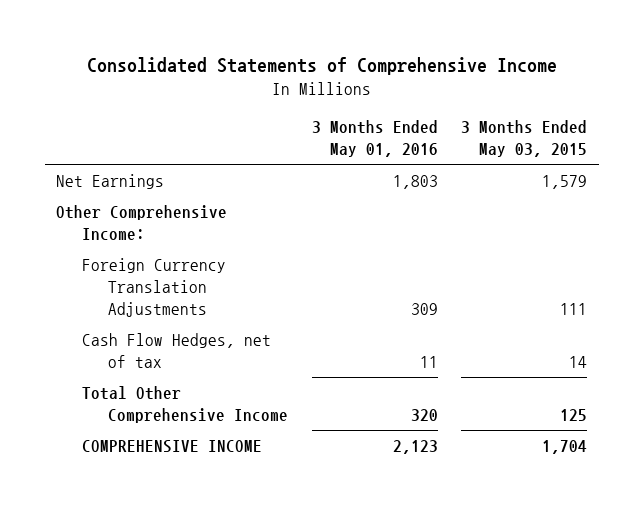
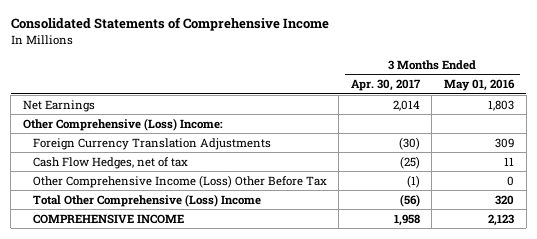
[461,120,588,158] 3 Months Ended May 03, 2015 -> none
none -> [350,79,421,92] Apr. 30, 2017
[56,204,228,241] Other Comprehensive Income: -> [22,117,223,131] Other Comprehensive (Loss) Income:
none -> [32,174,327,188] Other Comprehensive Income (Loss) Other Before Tax
[82,385,288,423] Total Other Comprehensive Income -> [32,193,261,207] Total Other Comprehensive (Loss) Income

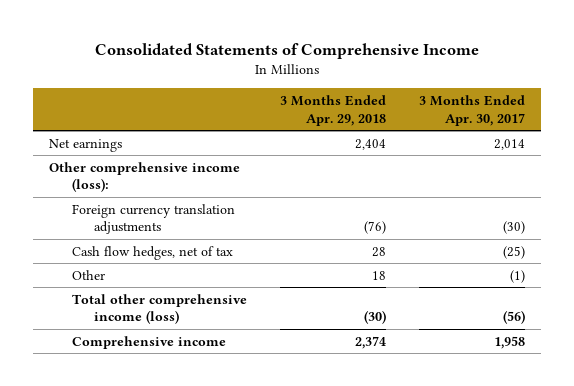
[443,79,515,92] May 01, 2016 -> none
none -> [279,95,386,126] 3 Months Ended Apr. 29, 2018
[22,99,95,112] Net Earnings -> [49,138,123,152] Net earnings
[22,117,223,131] Other Comprehensive (Loss) Income: -> [49,161,241,193] Other comprehensive income (loss):
[32,137,271,150] Foreign Currency Translation Adjustments -> [71,203,235,235] Foreign currency translation adjustments
[32,156,188,169] Cash Flow Hedges, net of tax -> [71,245,233,260] Cash flow hedges, net of tax
[32,174,327,188] Other Comprehensive Income (Loss) Other Before Tax -> [71,269,105,280] Other
[32,193,261,207] Total Other Comprehensive (Loss) Income -> [71,293,247,325] Total other comprehensive income (loss)
[32,213,184,224] COMPREHENSIVE INCOME -> [71,335,226,349] Comprehensive income

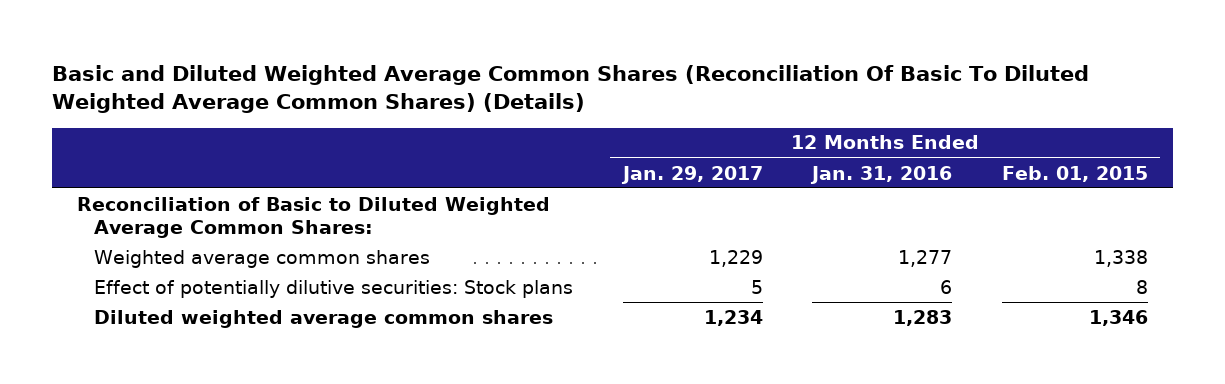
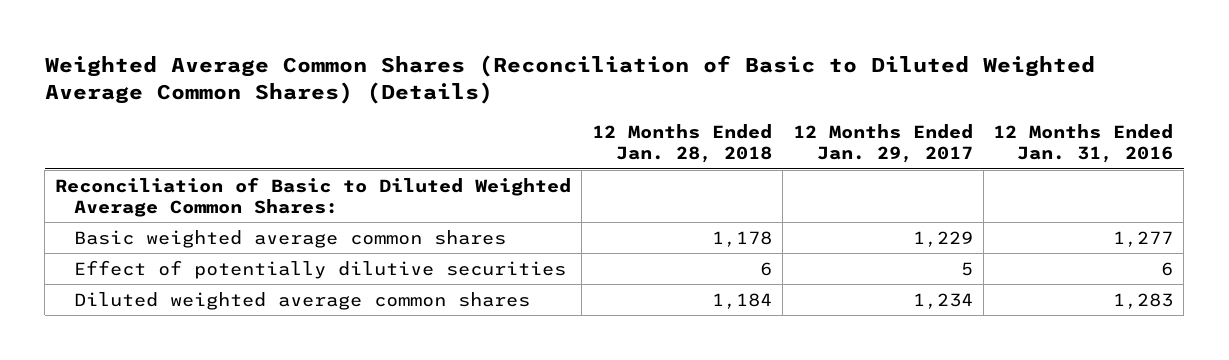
[52,64,1090,114] Basic and Diluted Weighted Average Common Shares (Reconciliation Of Basic To Diluted Weighted Average Common Shares) (Details) -> [44,54,1095,104] Weighted Average Common Shares (Reconciliation of Basic to Diluted Weighted Average Common Shares) (Details)
[1001,165,1148,182] Feb. 01, 2015 -> none
none -> [591,123,772,164] 12 Months Ended Jan. 28, 2018
[94,249,431,268] Weighted average common shares -> [74,229,507,248] Basic weighted average common shares
[94,279,574,298] Effect of potentially dilutive securities: Stock plans -> [74,259,567,279] Effect of potentially dilutive securities

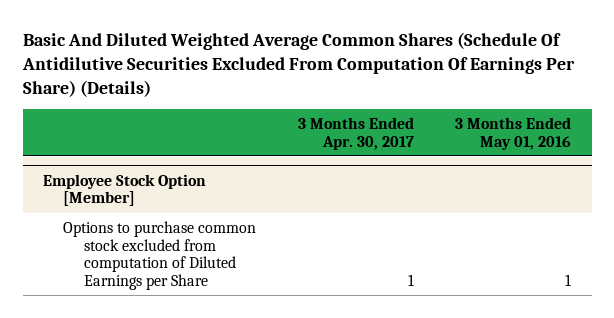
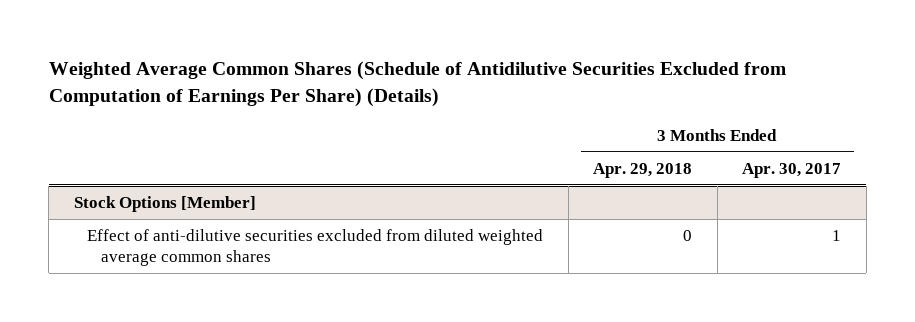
[21,32,575,97] Basic And Diluted Weighted Average Common Shares (Schedule Of Antidilutive Securities Excluded From Computation Of Earnings Per Share) (Details) -> [48,61,786,107] Weighted Average Common Shares (Schedule of Antidilutive Securities Excluded from Computation of Earnings Per Share) (Details)
[455,116,572,150] 3 Months Ended May 01, 2016 -> none
none -> [593,162,693,178] Apr. 29, 2018
[43,173,207,207] Employee Stock Option [Member] -> [73,195,256,212] Stock Options [Member]
[63,220,257,291] Options to purchase common stock excluded from computation of Diluted Earnings per Share -> [87,228,544,267] Effect of anti-dilutive securities excluded from diluted weighted average common shares

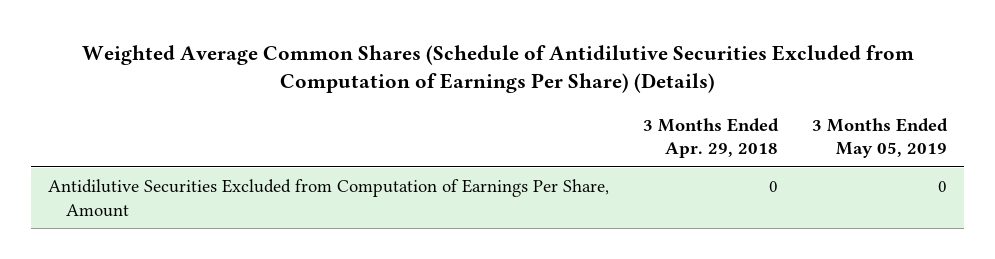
[742,162,842,178] Apr. 30, 2017 -> none
none -> [812,117,949,159] 3 Months Ended May 05, 2019
[73,195,256,212] Stock Options [Member] -> none
[87,228,544,267] Effect of anti-dilutive securities excluded from diluted weighted average common shares -> [48,179,610,217] Antidilutive Securities Excluded from Computation of Earnings Per Share, Amount

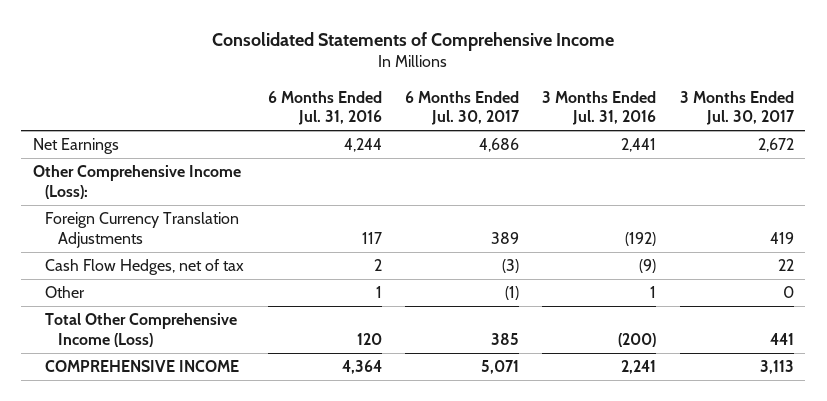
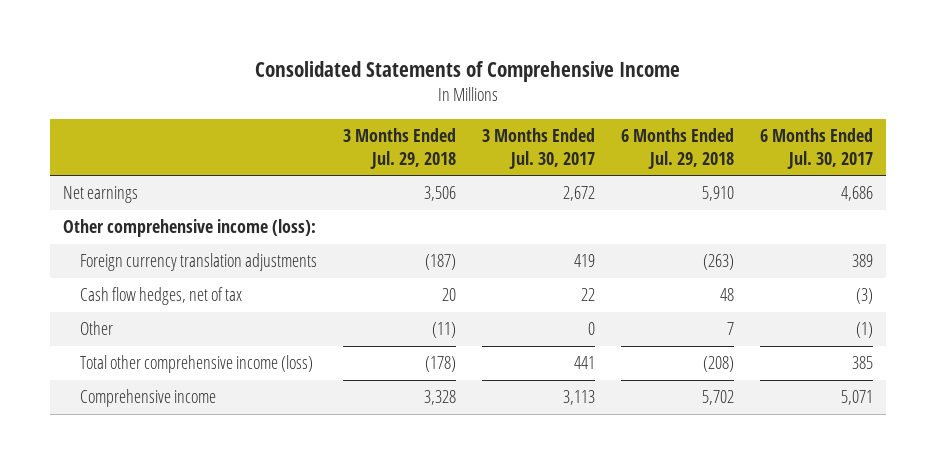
[267,90,382,126] 6 Months Ended Jul. 31, 2016 -> none
[542,90,657,126] 3 Months Ended Jul. 31, 2016 -> none
none -> [342,128,456,169] 3 Months Ended Jul. 29, 2018
none -> [620,128,734,169] 6 Months Ended Jul. 29, 2018
[33,138,120,155] Net Earnings -> [63,186,139,204] Net earnings
[33,165,242,199] Other Comprehensive Income (Loss): -> [63,219,317,238] Other comprehensive income (loss):
[45,212,240,248] Foreign Currency Translation Adjustments -> [79,253,317,272] Foreign currency translation adjustments
[45,259,245,276] Cash Flow Hedges, net of tax -> [79,287,242,306] Cash flow hedges, net of tax
[45,313,238,347] Total Other Comprehensive Income (Loss) -> [79,355,313,374] Total other comprehensive income (loss)
[45,360,240,373] COMPREHENSIVE INCOME -> [79,389,216,408] Comprehensive income

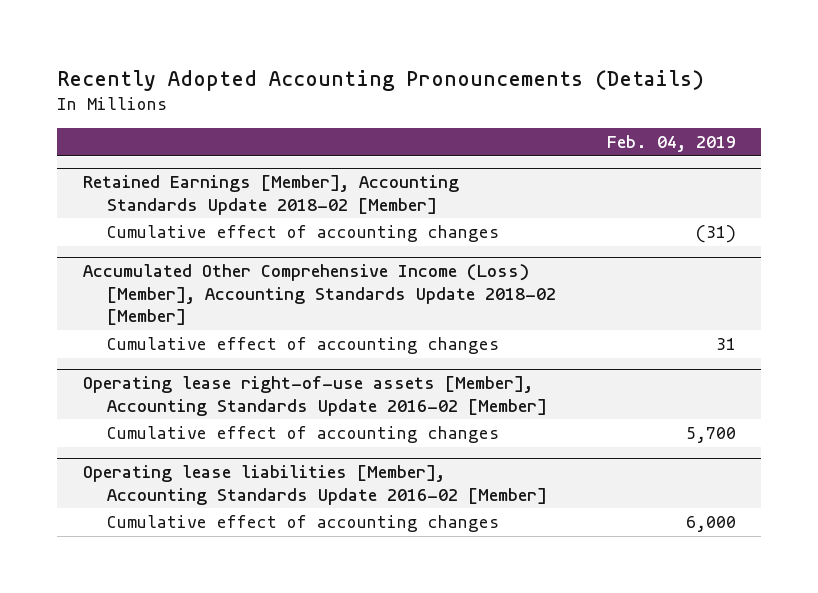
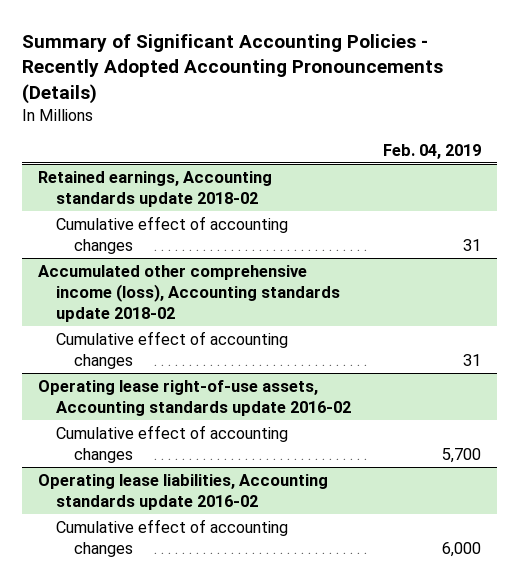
[57,69,705,91] Recently Adopted Accounting Pronouncements (Details) -> [22,33,444,104] Summary of Significant Accounting Policies - Recently Adopted Accounting Pronouncements (Details)
[106,225,499,243] Cumulative effect of accounting changes -> none
[82,264,556,326] Accumulated Other Comprehensive Income (Loss) [Member], Accounting Standards Update 2018-02 [Member] -> none
[82,175,459,215] Retained Earnings [Member], Accounting Standards Update 2018-02 [Member] -> [38,170,273,207] Retained earnings, Accounting standards update 2018-02
none -> [38,264,340,322] Accumulated other comprehensive income (loss), Accounting standards update 2018-02
none -> [55,330,288,369] Cumulative effect of accounting changes
[82,376,547,416] Operating lease right-of-use assets [Member], Accounting Standards Update 2016-02 [Member] -> [38,379,351,416] Operating lease right-of-use assets, Accounting standards update 2016-02
[82,465,547,505] Operating lease liabilities [Member], Accounting Standards Update 2016-02 [Member] -> [38,473,329,510] Operating lease liabilities, Accounting standards update 2016-02

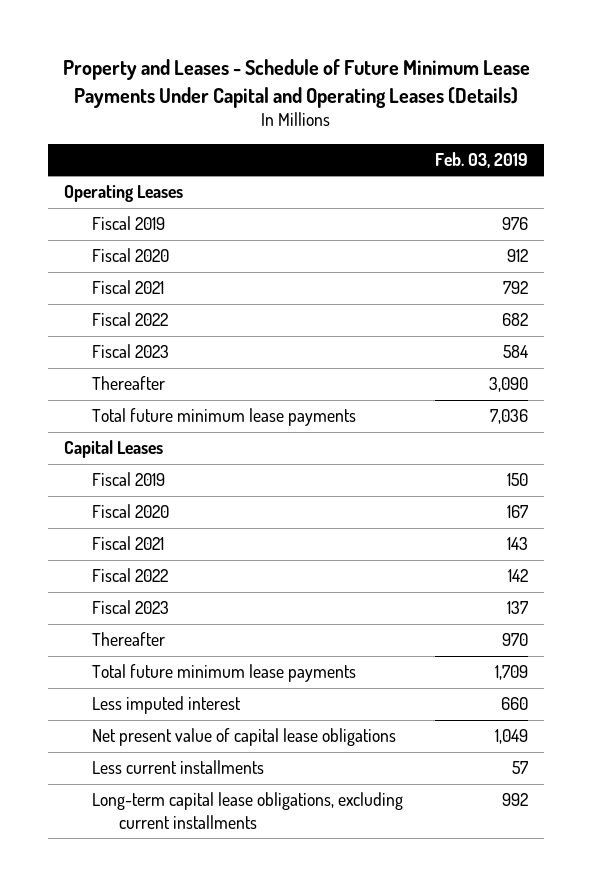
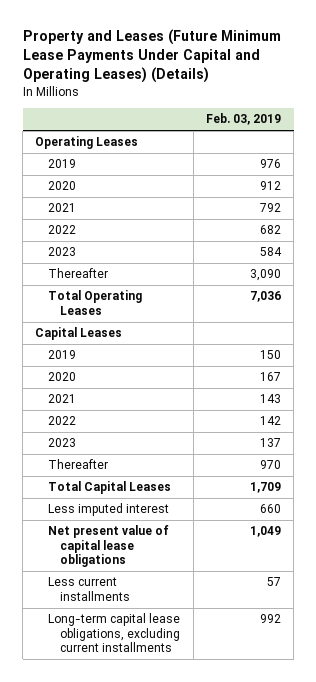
[62,59,530,108] Property and Leases - Schedule of Future Minimum Lease Payments Under Capital and Operating Leases (Details) -> [22,29,281,84] Property and Leases (Future Minimum Lease Payments Under Capital and Operating Leases) (Details)
[91,216,165,231] Fiscal 2019 -> [47,159,76,169] 2019
[91,248,169,263] Fiscal 2020 -> [47,181,76,191] 2020
[91,280,164,295] Fiscal 2021 -> [47,203,76,213] 2021
[91,312,168,327] Fiscal 2022 -> [47,225,76,235] 2022
[91,344,169,359] Fiscal 2023 -> [47,247,76,257] 2023
[91,408,356,427] Total future minimum lease payments -> [47,290,142,315] Total Operating Leases
[91,472,165,487] Fiscal 2019 -> [47,350,76,360] 2019
[91,504,169,519] Fiscal 2020 -> [47,372,76,382] 2020
[91,536,164,551] Fiscal 2021 -> [47,394,76,404] 2021
[91,568,168,583] Fiscal 2022 -> [47,416,76,426] 2022
[91,600,169,615] Fiscal 2023 -> [47,438,76,448] 2023
[91,664,356,683] Total future minimum lease payments -> [47,481,171,495] Total Capital Leases

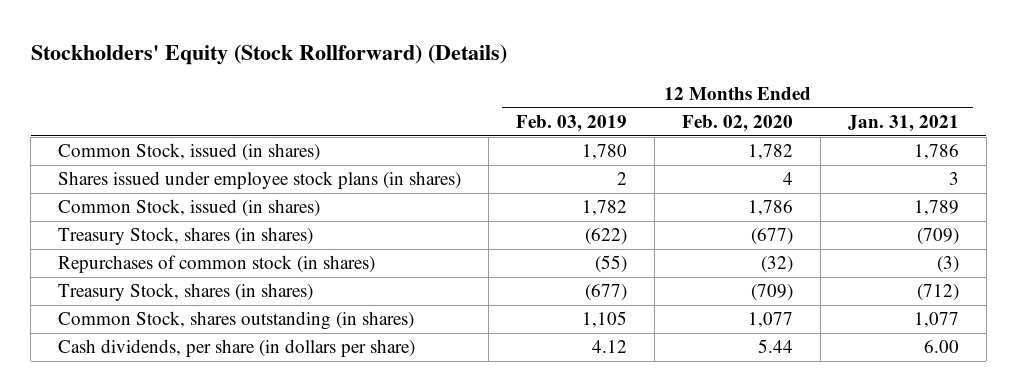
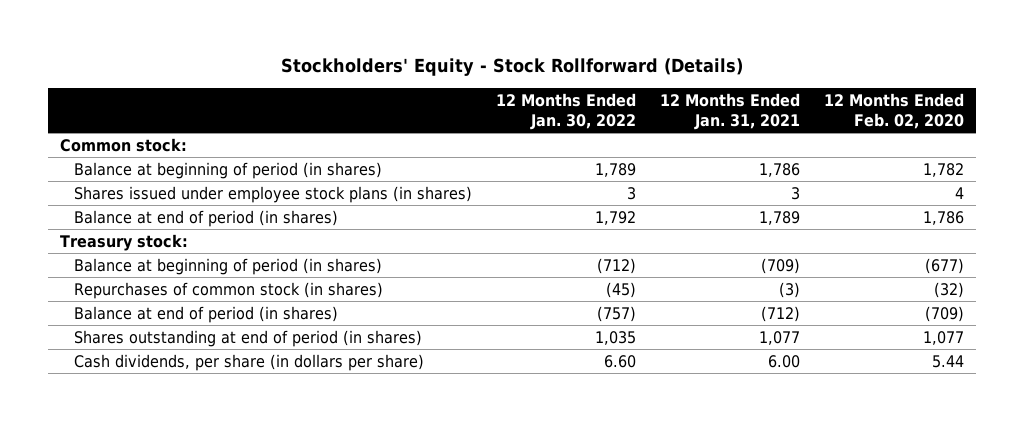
[30,44,507,66] Stockholders' Equity (Stock Rollforward) (Details) -> [281,58,744,77] Stockholders' Equity - Stock Rollforward (Details)
[516,114,628,132] Feb. 03, 2019 -> none
none -> [496,92,637,130] 12 Months Ended Jan. 30, 2022
none -> [60,137,188,152] Common stock:
[58,143,321,162] Common Stock, issued (in shares) -> [74,161,383,179] Balance at beginning of period (in shares)
[58,199,321,218] Common Stock, issued (in shares) -> [74,209,339,227] Balance at end of period (in shares)
none -> [60,233,189,251] Treasury stock:
[58,227,314,246] Treasury Stock, shares (in shares) -> [74,257,383,275] Balance at beginning of period (in shares)
[58,283,314,302] Treasury Stock, shares (in shares) -> [74,305,339,323] Balance at end of period (in shares)
[58,311,415,331] Common Stock, shares outstanding (in shares) -> [74,329,423,347] Shares outstanding at end of period (in shares)

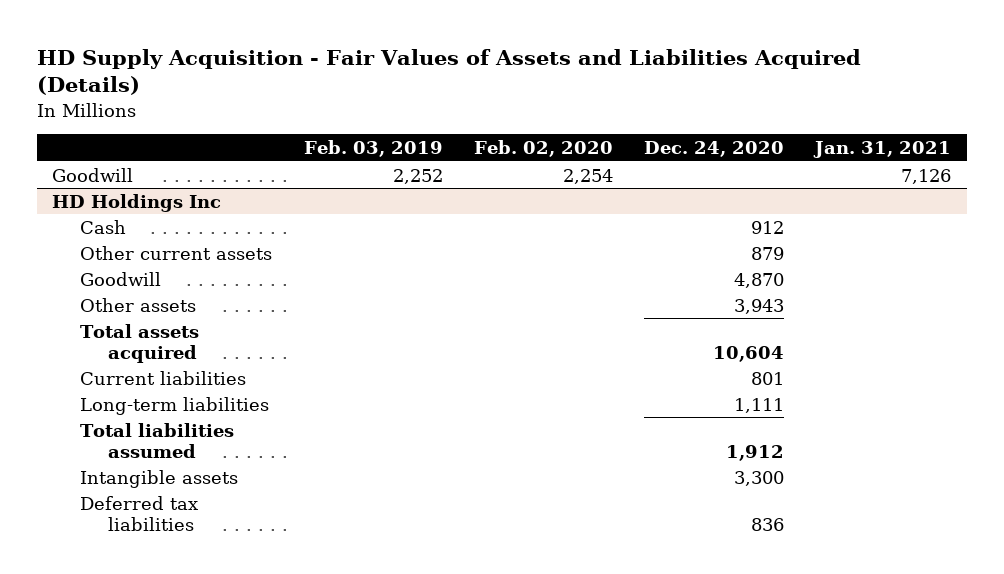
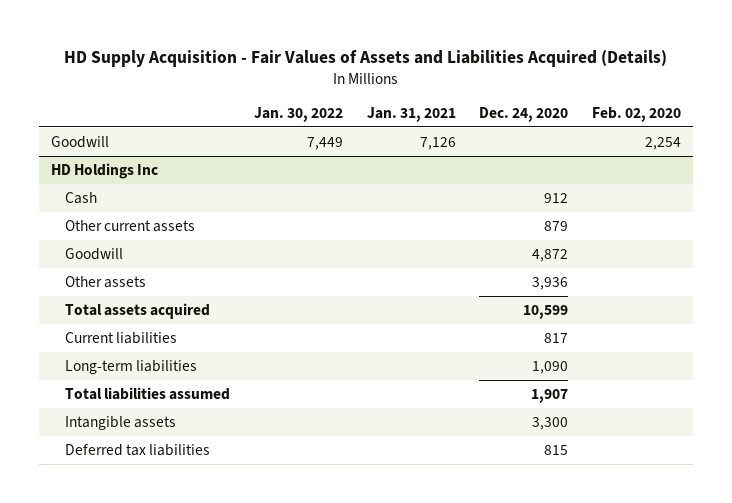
[303,140,443,158] Feb. 03, 2019 -> none
none -> [253,106,343,122] Jan. 30, 2022
[734,272,785,288] 4,870 -> [532,248,569,262] 4,872
[734,298,785,314] 3,943 -> [532,276,569,290] 3,936
[713,345,785,362] 10,604 -> [523,304,569,319] 10,599
[751,371,785,385] 801 -> [544,332,569,343] 817
[734,397,785,413] 1,111 -> [532,360,569,374] 1,090
[726,444,785,461] 1,912 -> [531,388,569,403] 1,907
[751,517,785,531] 836 -> [544,444,569,455] 815

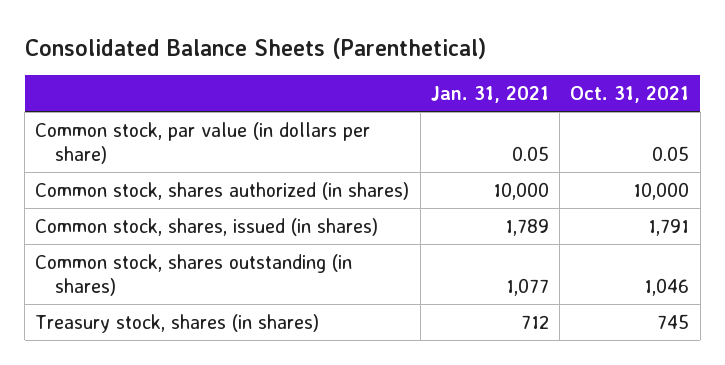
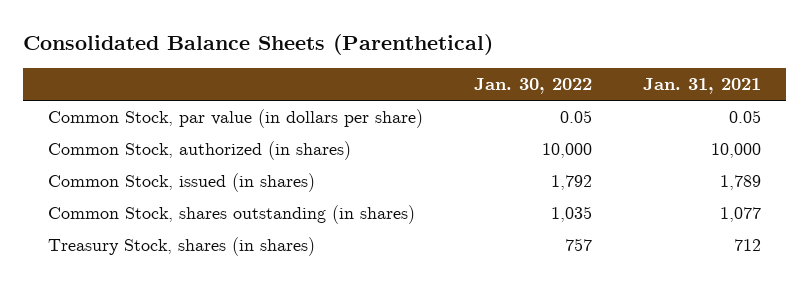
[570,86,690,104] Oct. 31, 2021 -> none
none -> [473,78,592,95] Jan. 30, 2022
[35,121,371,164] Common stock, par value (in dollars per share) -> [48,109,424,129] Common Stock, par value (in dollars per share)
[35,181,410,200] Common stock, shares authorized (in shares) -> [48,141,352,161] Common Stock, authorized (in shares)
[35,217,379,236] Common stock, shares, issued (in shares) -> [48,173,316,193] Common Stock, issued (in shares)
[35,253,353,296] Common stock, shares outstanding (in shares) -> [48,205,416,225] Common Stock, shares outstanding (in shares)
[35,313,320,333] Treasury stock, shares (in shares) -> [48,237,316,257] Treasury Stock, shares (in shares)

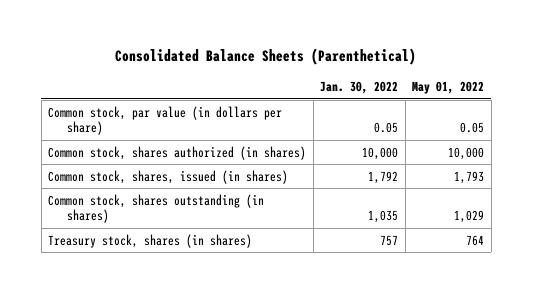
[642,78,761,95] Jan. 31, 2021 -> none
none -> [412,81,485,95] May 01, 2022
[48,109,424,129] Common Stock, par value (in dollars per share) -> [48,105,283,136] Common stock, par value (in dollars per share)
[48,141,352,161] Common Stock, authorized (in shares) -> [48,145,307,160] Common stock, shares authorized (in shares)
[48,173,316,193] Common Stock, issued (in shares) -> [48,169,289,184] Common stock, shares, issued (in shares)
[48,205,416,225] Common Stock, shares outstanding (in shares) -> [48,193,265,224] Common stock, shares outstanding (in shares)
[48,237,316,257] Treasury Stock, shares (in shares) -> [48,233,253,248] Treasury stock, shares (in shares)

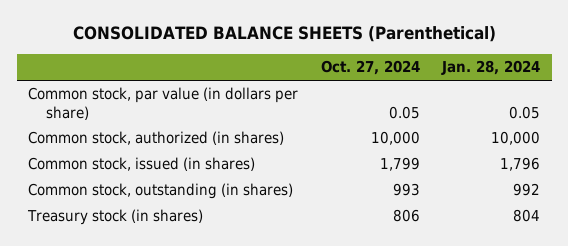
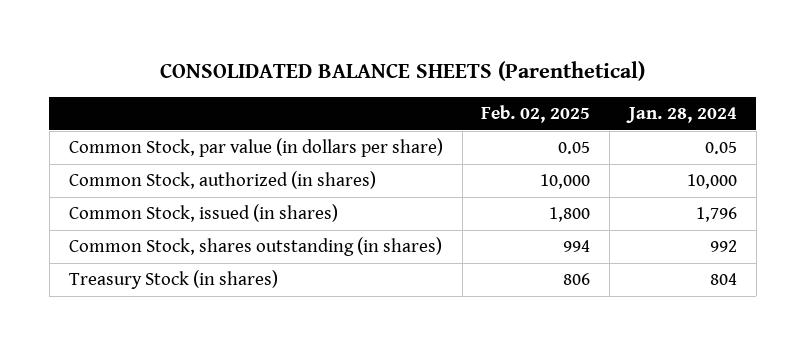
[320,60,420,76] Oct. 27, 2024 -> none
none -> [481,104,591,123] Feb. 02, 2025
[27,87,298,120] Common stock, par value (in dollars per share) -> [68,138,443,158] Common Stock, par value (in dollars per share)
[27,131,284,146] Common stock, authorized (in shares) -> [68,171,376,190] Common Stock, authorized (in shares)
[27,157,255,172] Common stock, issued (in shares) -> [68,204,338,223] Common Stock, issued (in shares)
[27,183,293,200] Common stock, outstanding (in shares) -> [68,237,442,257] Common Stock, shares outstanding (in shares)
[26,209,203,226] Treasury stock (in shares) -> [68,270,278,290] Treasury Stock (in shares)

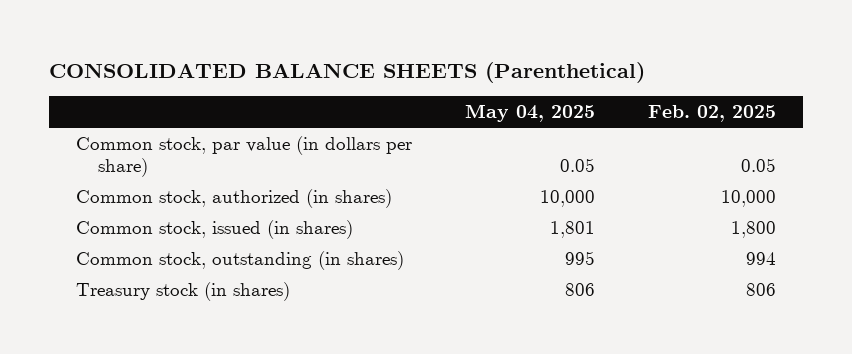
[626,106,738,123] Jan. 28, 2024 -> none
none -> [465,103,596,122] May 04, 2025
[68,138,443,158] Common Stock, par value (in dollars per share) -> [75,136,412,177] Common stock, par value (in dollars per share)
[68,171,376,190] Common Stock, authorized (in shares) -> [75,189,392,209] Common stock, authorized (in shares)
[68,204,338,223] Common Stock, issued (in shares) -> [75,220,353,240] Common stock, issued (in shares)
[68,237,442,257] Common Stock, shares outstanding (in shares) -> [75,251,404,271] Common stock, outstanding (in shares)
[68,270,278,290] Treasury Stock (in shares) -> [75,282,290,302] Treasury stock (in shares)

